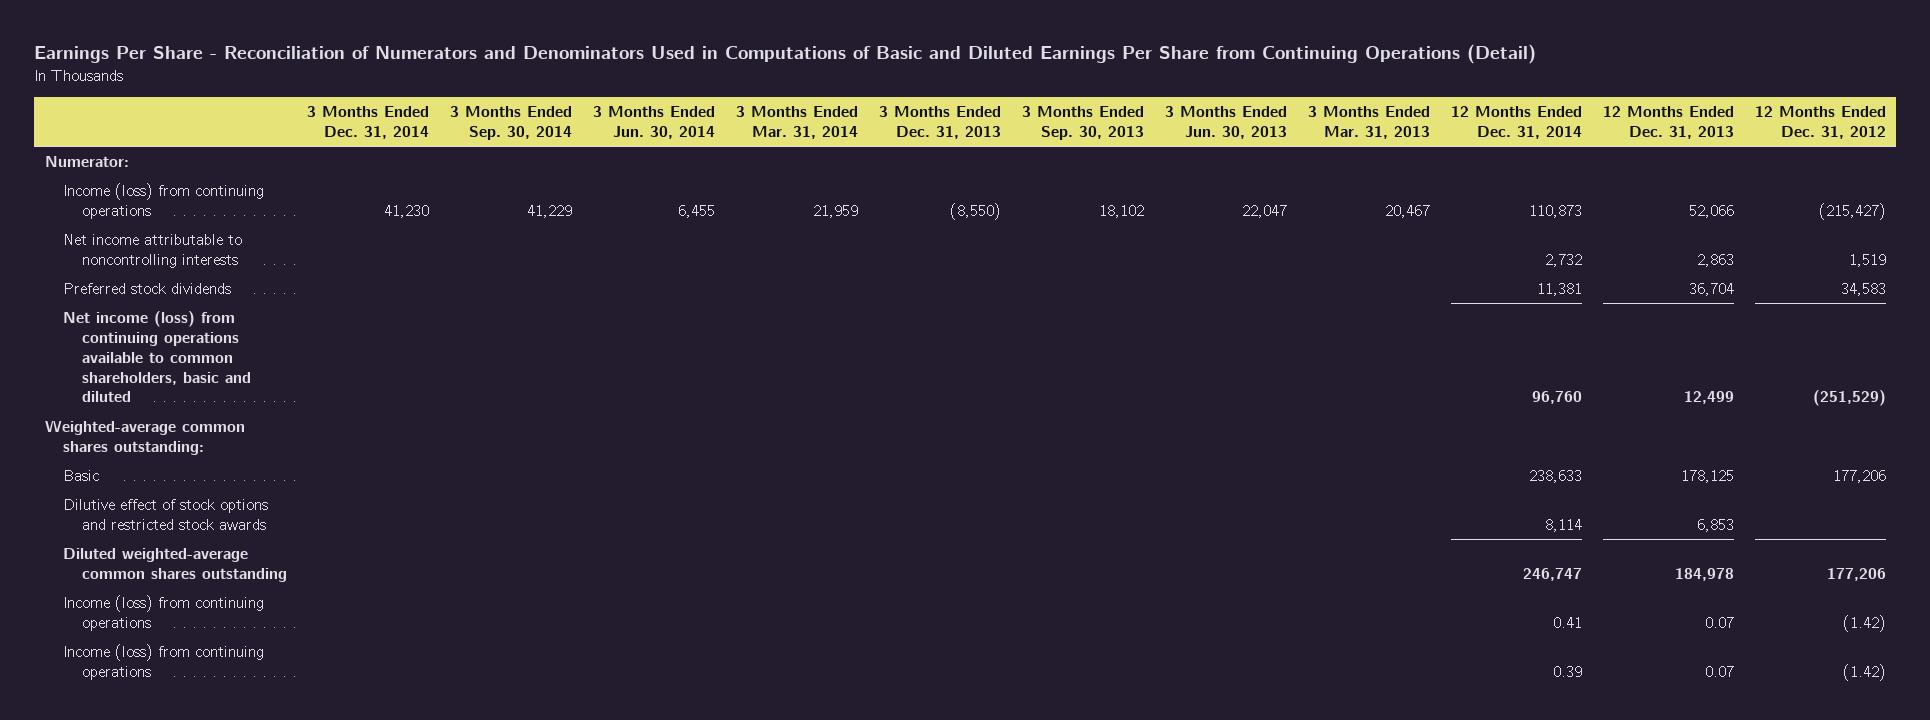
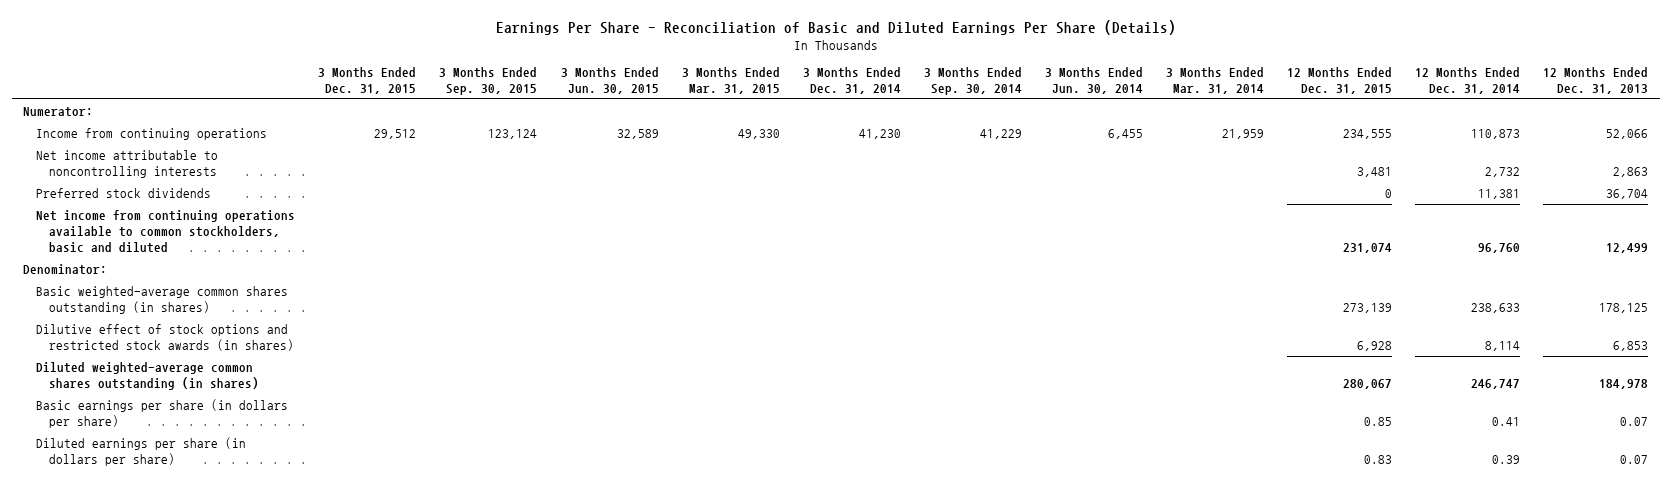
[34,44,1537,65] Earnings Per Share - Reconciliation of Numerators and Denominators Used in Computations of Basic and Diluted Earnings Per Share from Continuing Operations (Detail) -> [495,19,1176,35] Earnings Per Share - Reconciliation of Basic and Diluted Earnings Per Share (Details)
[879,106,1002,139] 3 Months Ended Dec. 31, 2013 -> none
[1022,106,1145,140] 3 Months Ended Sep. 30, 2013 -> none
[1165,106,1288,139] 3 Months Ended Jun. 30, 2013 -> none
[1307,106,1430,139] 3 Months Ended Mar. 31, 2013 -> none
[1754,106,1886,139] 12 Months Ended Dec. 31, 2012 -> none
none -> [318,67,417,95] 3 Months Ended Dec. 31, 2015
none -> [439,67,538,96] 3 Months Ended Sep. 30, 2015
none -> [560,67,659,95] 3 Months Ended Jun. 30, 2015
none -> [681,67,780,95] 3 Months Ended Mar. 31, 2015
none -> [1286,67,1392,95] 12 Months Ended Dec. 31, 2015
[63,183,265,220] Income (loss) from continuing operations -> [36,127,268,140] Income from continuing operations
[63,311,251,403] Net income (loss) from continuing operations available to common shareholders, basic and diluted -> [36,209,296,253] Net income from continuing operations available to common stockholders, basic and diluted
[44,420,245,456] Weighted-average common shares outstanding: -> [23,263,108,275] Denominator:
[63,470,100,482] Basic -> [36,285,289,314] Basic weighted-average common shares outstanding (in shares)
[63,499,269,531] Dilutive effect of stock options and restricted stock awards -> [36,323,295,351] Dilutive effect of stock options and restricted stock awards (in shares)
[63,548,287,583] Diluted weighted-average common shares outstanding -> [36,361,260,390] Diluted weighted-average common shares outstanding (in shares)
[63,595,265,632] Income (loss) from continuing operations -> [36,398,289,428] Basic earnings per share (in dollars per share)
[63,644,265,681] Income (loss) from continuing operations -> [36,436,247,466] Diluted earnings per share (in dollars per share)

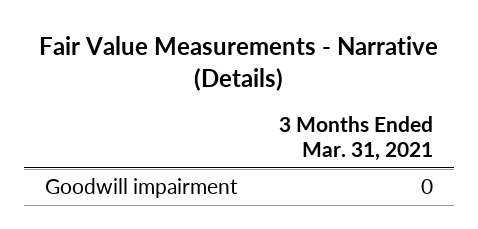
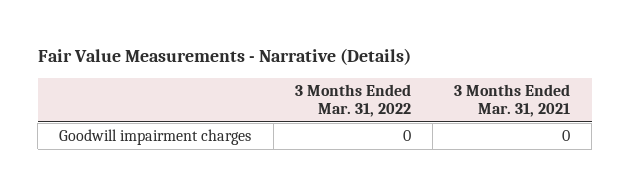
none -> [294,83,411,118] 3 Months Ended Mar. 31, 2022
[44,178,238,199] Goodwill impairment -> [59,129,252,146] Goodwill impairment charges

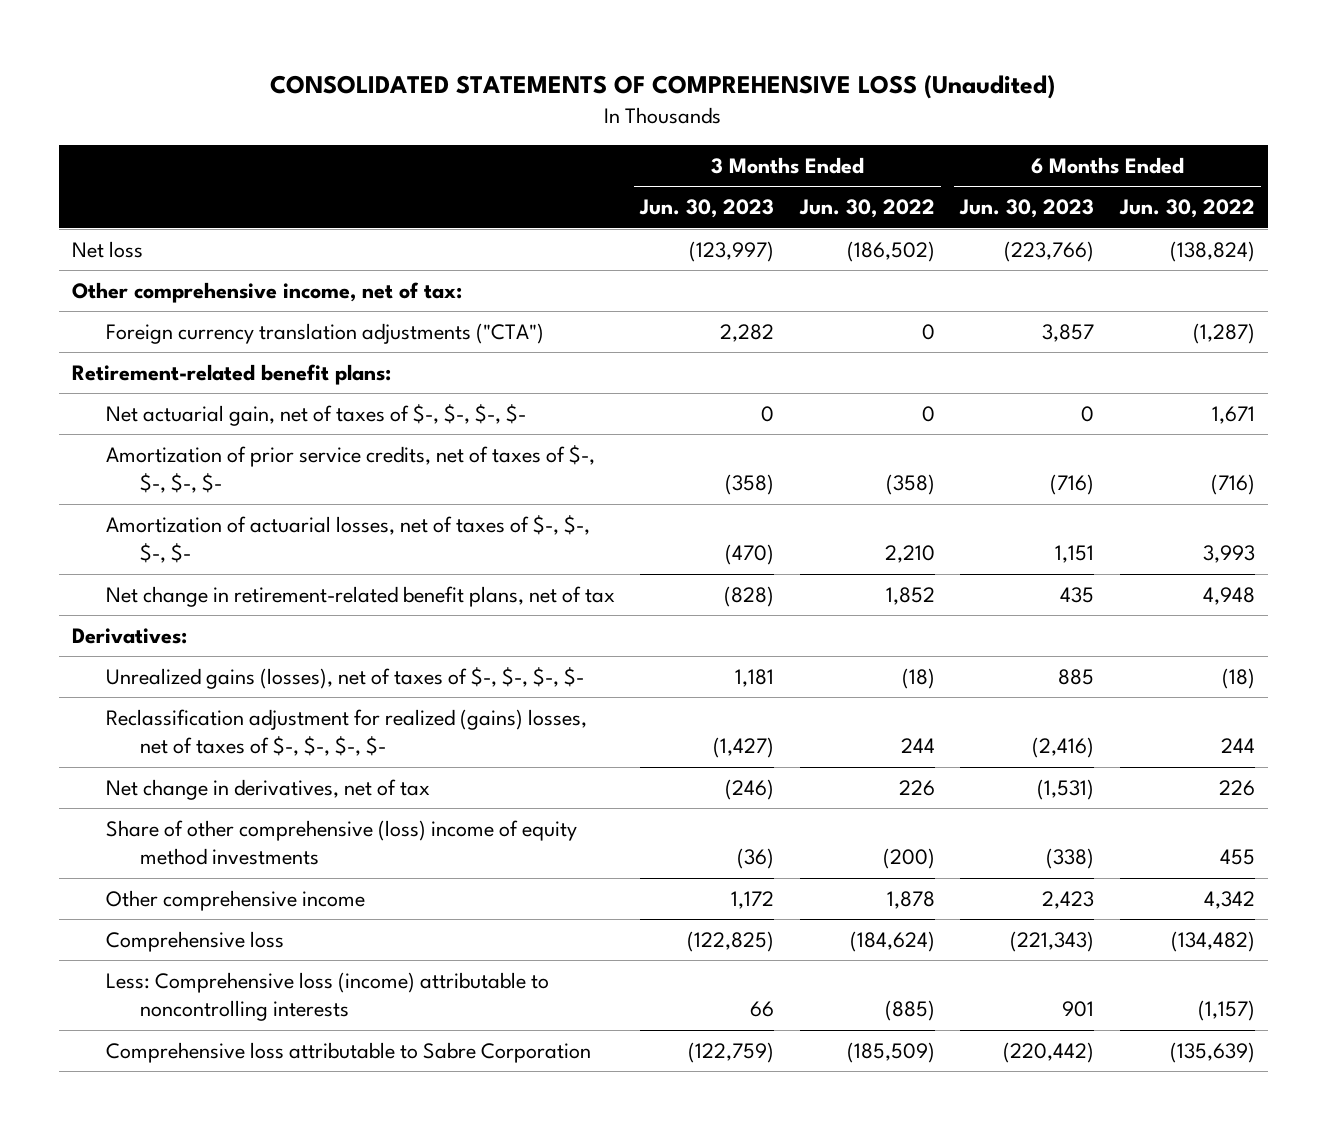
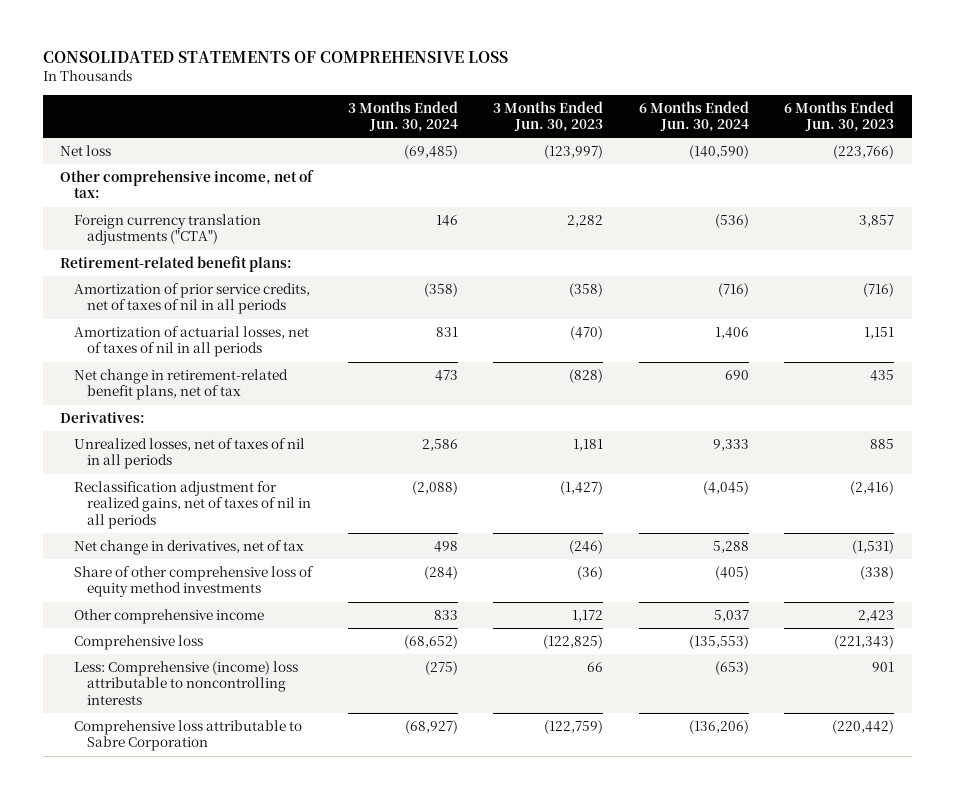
[270,75,1056,100] CONSOLIDATED STATEMENTS OF COMPREHENSIVE LOSS (Unaudited) -> [42,51,508,64] CONSOLIDATED STATEMENTS OF COMPREHENSIVE LOSS
[798,199,935,219] Jun. 30, 2022 -> none
[1118,199,1255,219] Jun. 30, 2022 -> none
none -> [347,100,458,132] 3 Months Ended Jun. 30, 2024
none -> [638,100,749,132] 6 Months Ended Jun. 30, 2024
[105,403,526,426] Net actuarial gain, net of taxes of $-, $-, $-, $- -> none
[105,444,595,494] Amortization of prior service credits, net of taxes of $-, $-, $-, $- -> [73,282,310,315] Amortization of prior service credits, net of taxes of nil in all periods
[105,514,590,564] Amortization of actuarial losses, net of taxes of $-, $-, $-, $- -> [73,325,309,358] Amortization of actuarial losses, net of taxes of nil in all periods
[105,666,584,689] Unrealized gains (losses), net of taxes of $-, $-, $-, $- -> [73,437,305,470] Unrealized losses, net of taxes of nil in all periods
[105,708,587,757] Reclassification adjustment for realized (gains) losses, net of taxes of $-, $-, $-, $- -> [73,480,312,529] Reclassification adjustment for realized gains, net of taxes of nil in all periods
[105,819,577,866] Share of other comprehensive (loss) income of equity method investments -> [73,565,314,598] Share of other comprehensive loss of equity method investments
[105,971,549,1022] Less: Comprehensive loss (income) attributable to noncontrolling interests -> [73,660,298,705] Less: Comprehensive (income) loss attributable to noncontrolling interests

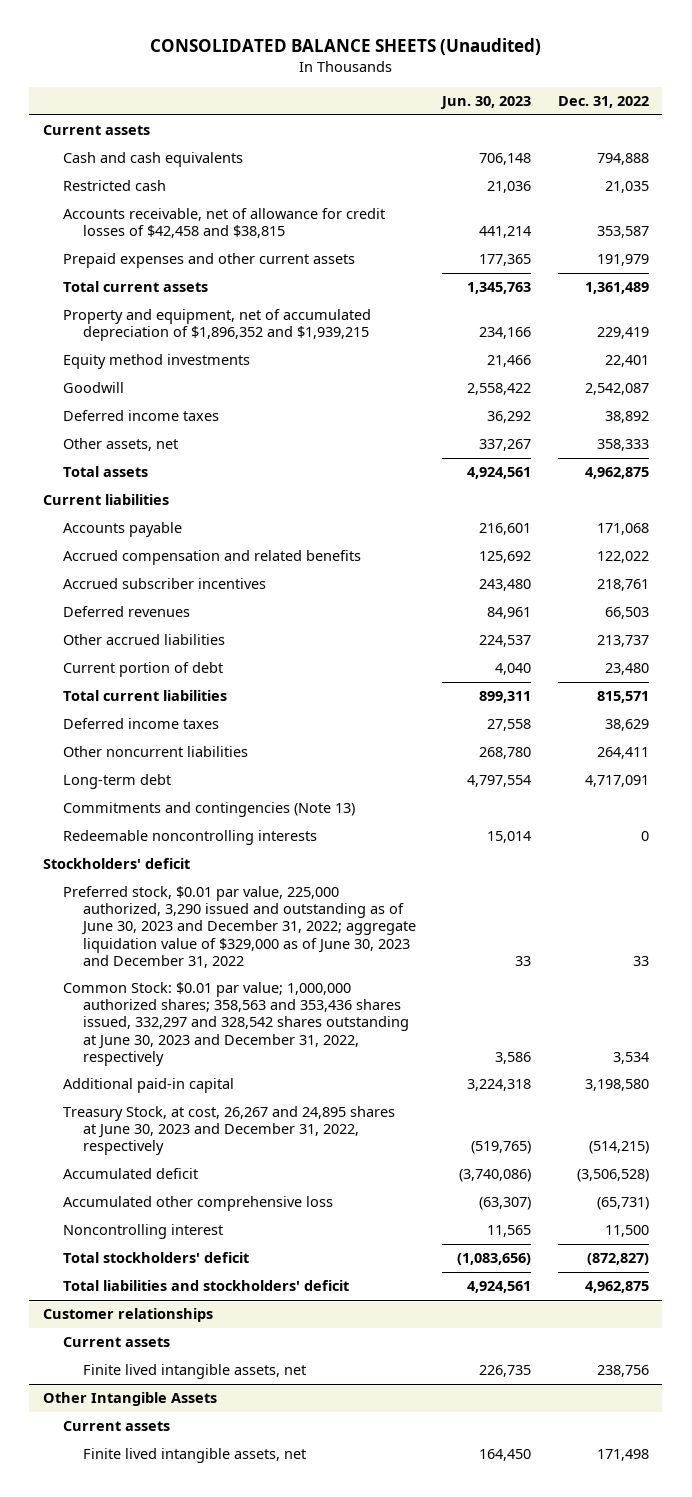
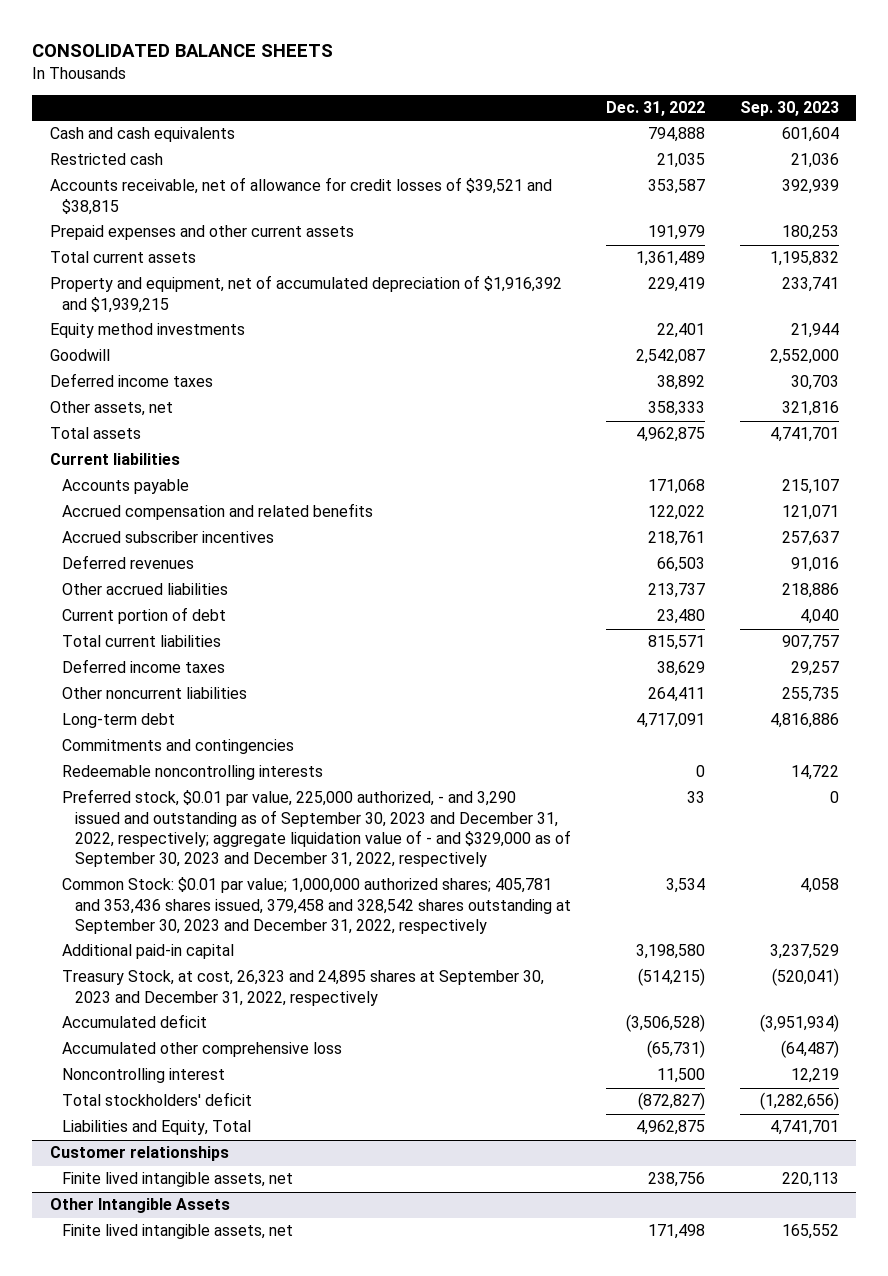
[149,38,541,56] CONSOLIDATED BALANCE SHEETS (Unaudited) -> [32,44,334,58] CONSOLIDATED BALANCE SHEETS
[440,96,532,110] Jun. 30, 2023 -> none
none -> [739,101,839,117] Sep. 30, 2023
[42,125,150,136] Current assets -> none
[62,208,385,239] Accounts receivable, net of allowance for credit losses of $42,458 and $38,815 -> [49,177,552,215] Accounts receivable, net of allowance for credit losses of $39,521 and $38,815
[62,309,371,342] Property and equipment, net of accumulated depreciation of $1,896,352 and $1,939,215 -> [49,275,562,313] Property and equipment, net of accumulated depreciation of $1,916,392 and $1,939,215
[62,802,355,818] Commitments and contingencies (Note 13) -> [62,739,295,755] Commitments and contingencies
[42,858,190,870] Stockholders' deficit -> none
[62,886,416,968] Preferred stock, $0.01 par value, 225,000 authorized, 3,290 issued and outstanding as of June 30, 2023 and December 31, 2022; aggregate liquidation value of $329,000 as of June 30, 2023 and December 31, 2022 -> [62,789,571,868] Preferred stock, $0.01 par value, 225,000 authorized, - and 3,290 issued and outstanding as of September 30, 2023 and December 31, 2022, respectively; aggregate liquidation value of - and $329,000 as of September 30, 2023 and December 31, 2022, respectively
[62,982,409,1066] Common Stock: $0.01 par value; 1,000,000 authorized shares; 358,563 and 353,436 shares issued, 332,297 and 328,542 shares outstanding at June 30, 2023 and December 31, 2022, respectively -> [62,877,571,935] Common Stock: $0.01 par value; 1,000,000 authorized shares; 405,781 and 353,436 shares issued, 379,458 and 328,542 shares outstanding at September 30, 2023 and December 31, 2022, respectively
[62,1106,395,1156] Treasury Stock, at cost, 26,267 and 24,895 shares at June 30, 2023 and December 31, 2022, respectively -> [62,970,545,1006] Treasury Stock, at cost, 26,323 and 24,895 shares at September 30, 2023 and December 31, 2022, respectively
[62,1280,349,1292] Total liabilities and stockholders' deficit -> [62,1120,252,1136] Liabilities and Equity, Total
[62,1337,170,1348] Current assets -> none
[62,1421,170,1432] Current assets -> none

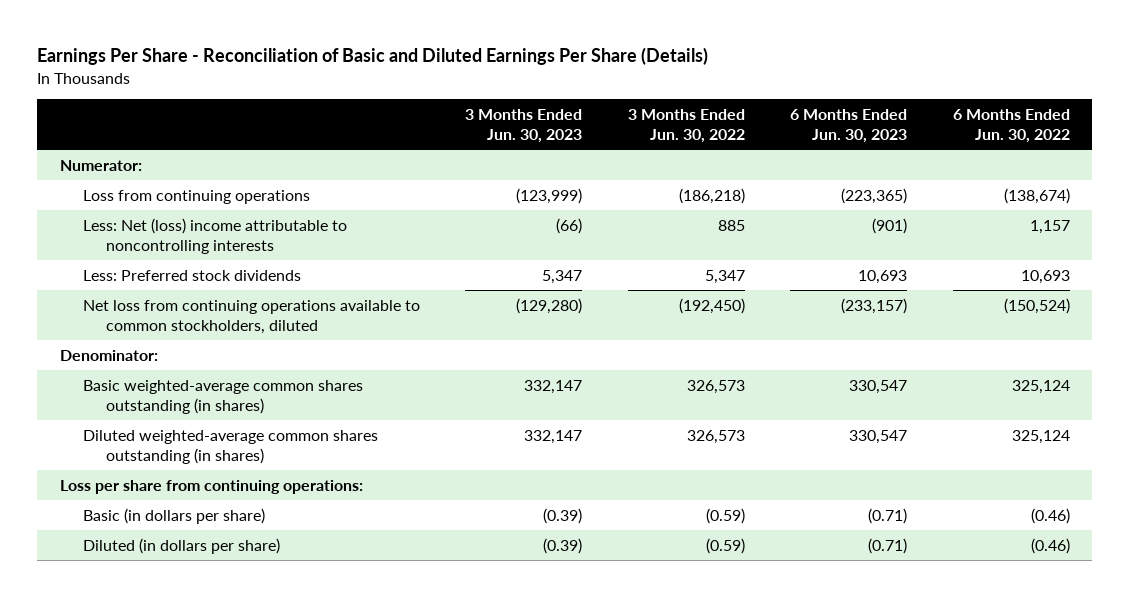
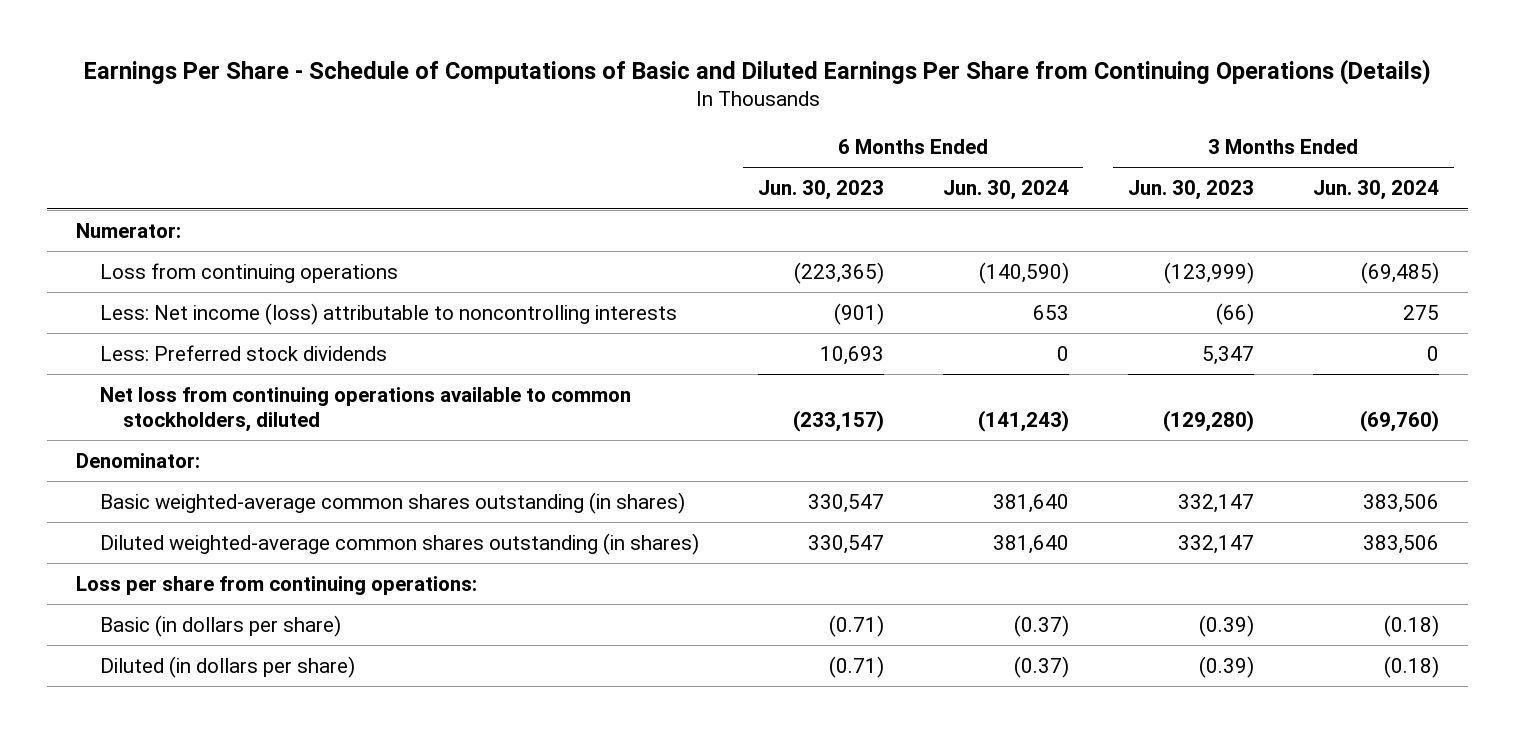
[37,47,709,66] Earnings Per Share - Reconciliation of Basic and Diluted Earnings Per Share (Details) -> [83,58,1431,85] Earnings Per Share - Schedule of Computations of Basic and Diluted Earnings Per Share from Continuing Operations (Details)
[627,109,745,143] 3 Months Ended Jun. 30, 2022 -> none
[952,109,1070,143] 6 Months Ended Jun. 30, 2022 -> none
none -> [942,180,1069,201] Jun. 30, 2024
none -> [1312,180,1439,201] Jun. 30, 2024
[83,217,348,254] Less: Net (loss) income attributable to noncontrolling interests -> [99,302,677,325] Less: Net income (loss) attributable to noncontrolling interests

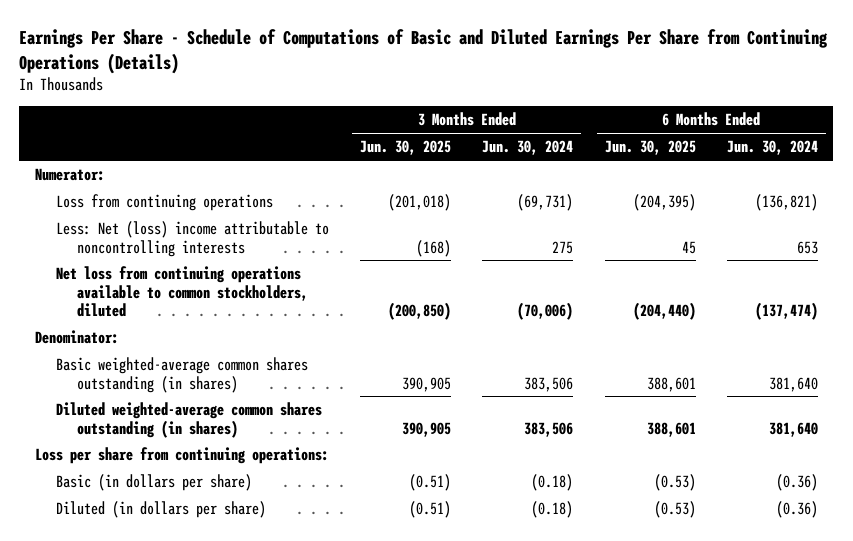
[757,180,884,201] Jun. 30, 2023 -> none
[1127,180,1254,201] Jun. 30, 2023 -> none
none -> [360,140,452,156] Jun. 30, 2025
none -> [604,140,696,156] Jun. 30, 2025
[99,344,387,361] Less: Preferred stock dividends -> none
[978,261,1069,284] (140,590) -> [754,194,818,212] (136,821)
[1360,261,1439,284] (69,485) -> [517,194,574,212] (69,731)
[99,302,677,325] Less: Net income (loss) attributable to noncontrolling interests -> [56,221,330,257] Less: Net (loss) income attributable to noncontrolling interests
[977,409,1069,432] (141,243) -> [754,302,818,321] (137,474)
[1359,409,1439,432] (69,760) -> [517,302,574,321] (70,006)
[1013,614,1069,637] (0.37) -> [775,474,818,492] (0.36)
[1013,655,1069,678] (0.37) -> [775,501,818,519] (0.36)

